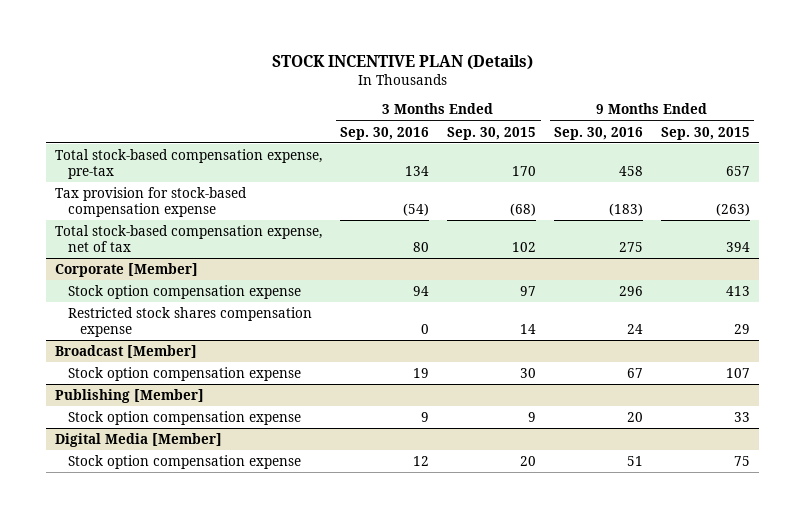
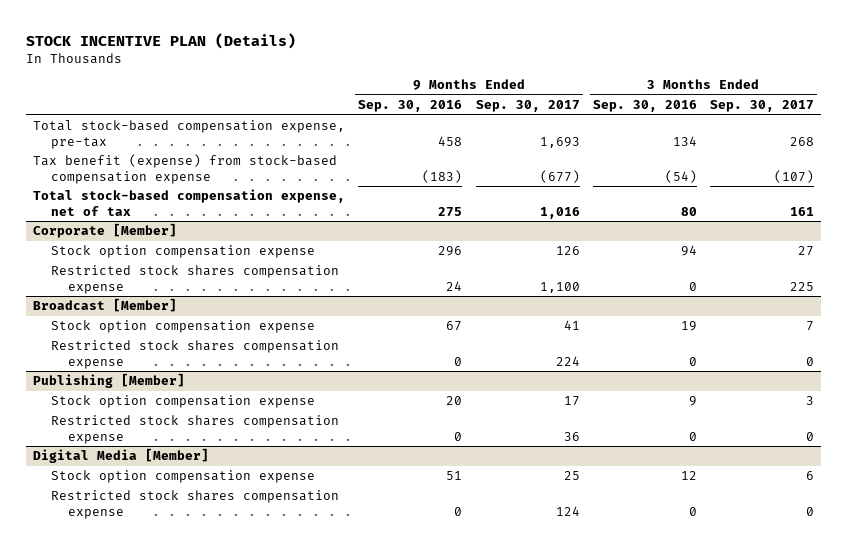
[447,126,537,140] Sep. 30, 2015 -> none
[660,126,750,140] Sep. 30, 2015 -> none
none -> [475,100,580,113] Sep. 30, 2017
none -> [710,100,815,113] Sep. 30, 2017
[55,186,248,217] Tax provision for stock-based compensation expense -> [33,154,338,184] Tax benefit (expense) from stock-based compensation expense
none -> [50,340,339,369] Restricted stock shares compensation expense
none -> [50,415,339,444] Restricted stock shares compensation expense
none -> [50,490,339,519] Restricted stock shares compensation expense

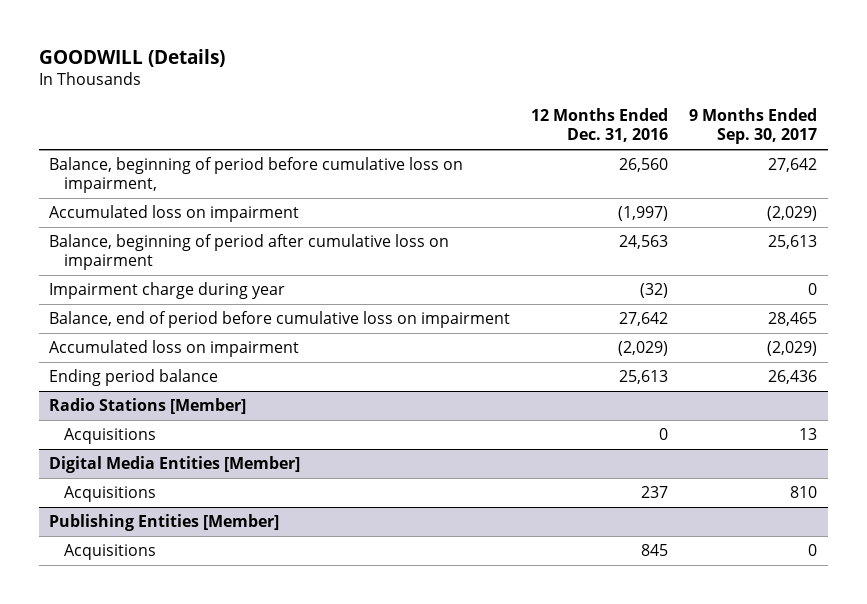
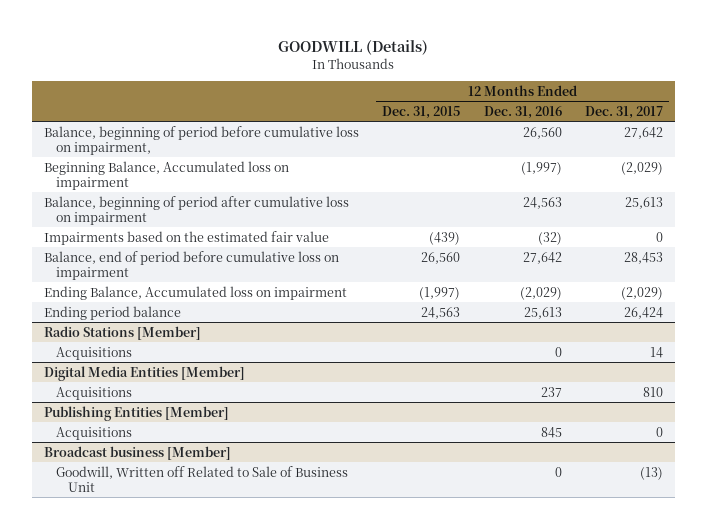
[689,108,818,145] 9 Months Ended Sep. 30, 2017 -> none
none -> [382,105,461,119] Dec. 31, 2015
none -> [585,105,664,119] Dec. 31, 2017
[49,205,300,223] Accumulated loss on impairment -> [43,160,289,190] Beginning Balance, Accumulated loss on impairment
[49,282,286,300] Impairment charge during year -> [43,230,329,245] Impairments based on the estimated fair value
[49,340,300,358] Accumulated loss on impairment -> [43,285,347,300] Ending Balance, Accumulated loss on impairment
none -> [43,445,231,460] Broadcast business [Member]
none -> [55,465,348,492] Goodwill, Written off Related to Sale of Business Unit

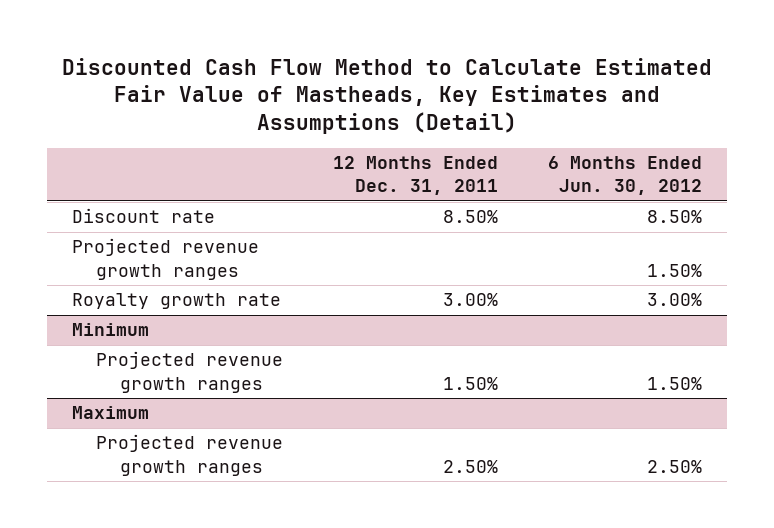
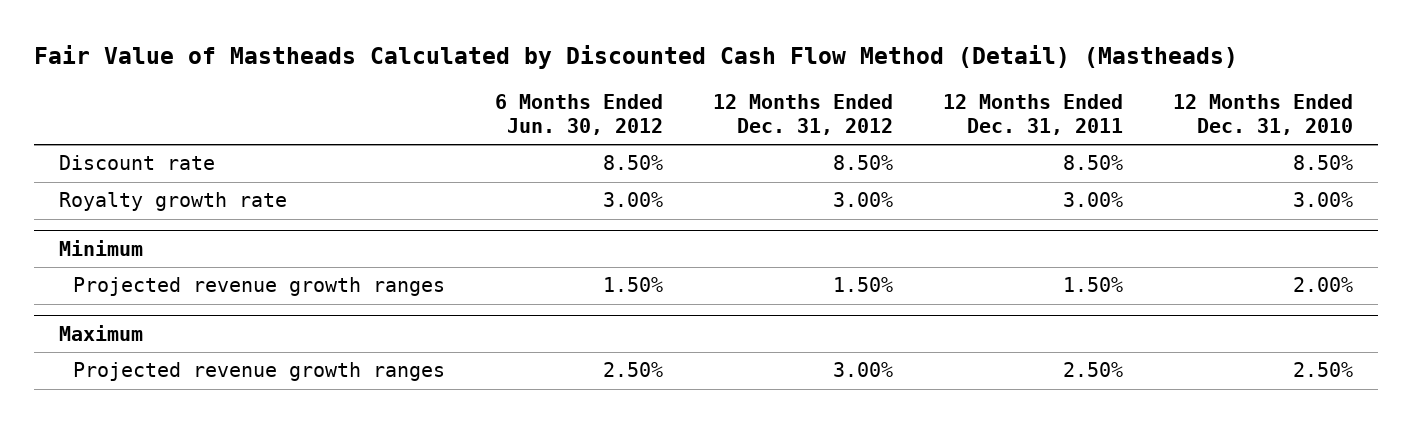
[62,57,713,134] Discounted Cash Flow Method to Calculate Estimated Fair Value of Mastheads, Key Estimates and Assumptions (Detail) -> [34,45,1239,70] Fair Value of Mastheads Calculated by Discounted Cash Flow Method (Detail) (Mastheads)
none -> [713,94,894,135] 12 Months Ended Dec. 31, 2012
none -> [1173,94,1354,135] 12 Months Ended Dec. 31, 2010
[72,238,260,280] Projected revenue growth ranges -> none

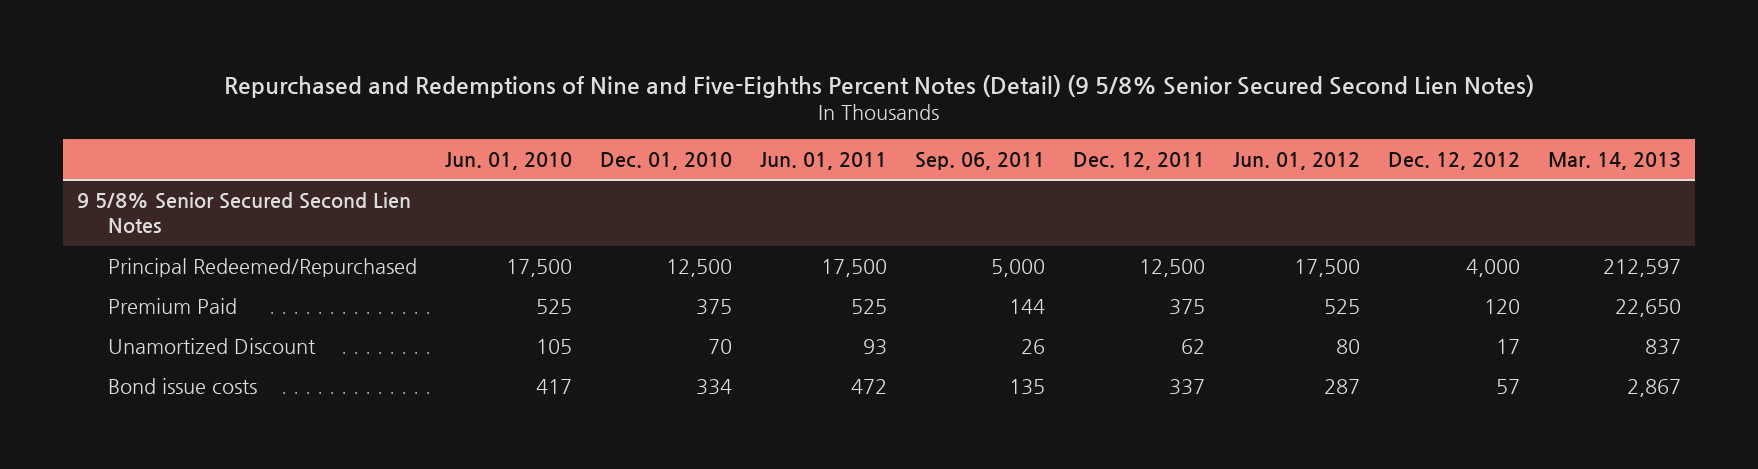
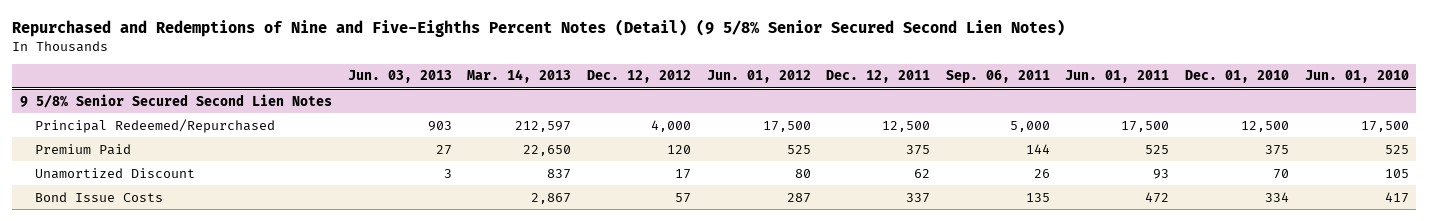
none -> [347,70,452,84] Jun. 03, 2013
[107,378,257,395] Bond issue costs -> [35,191,164,202] Bond Issue Costs

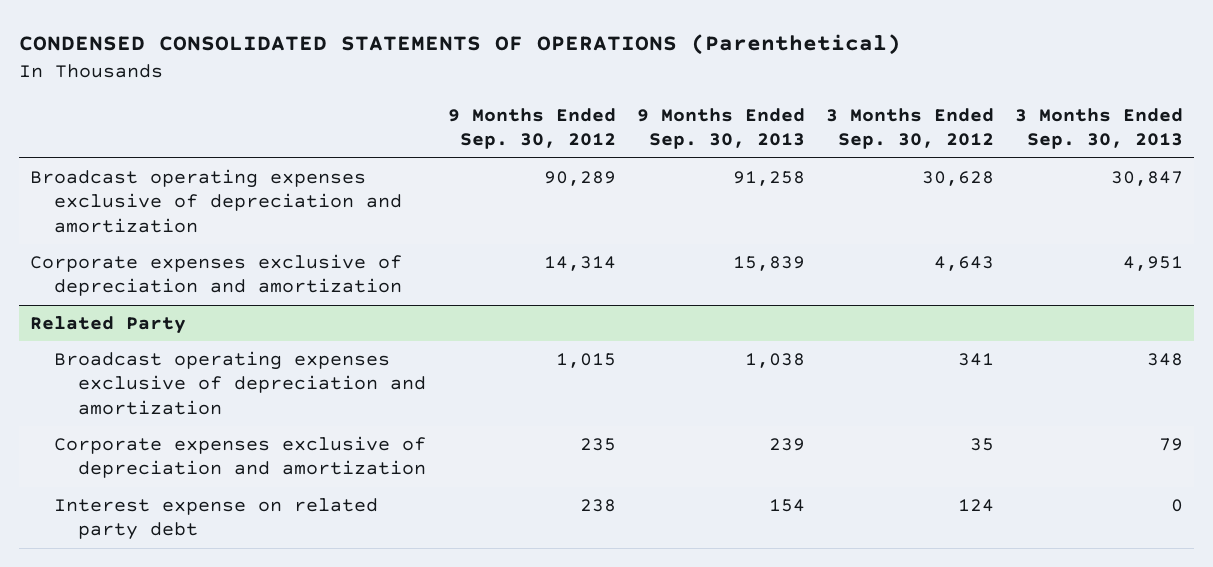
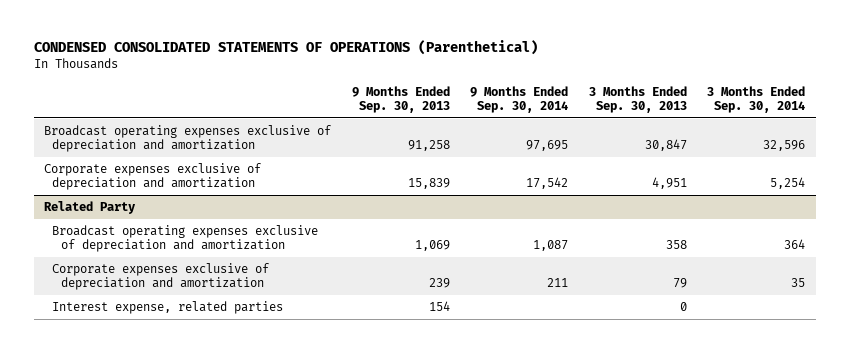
[447,108,616,150] 9 Months Ended Sep. 30, 2012 -> none
[826,108,995,150] 3 Months Ended Sep. 30, 2012 -> none
none -> [470,85,569,114] 9 Months Ended Sep. 30, 2014
none -> [707,85,806,114] 3 Months Ended Sep. 30, 2014
[744,352,805,368] 1,038 -> [414,240,450,252] 1,069
[1147,352,1184,366] 348 -> [665,240,687,250] 358
[54,497,379,541] Interest expense on related party debt -> [52,300,284,314] Interest expense, related parties

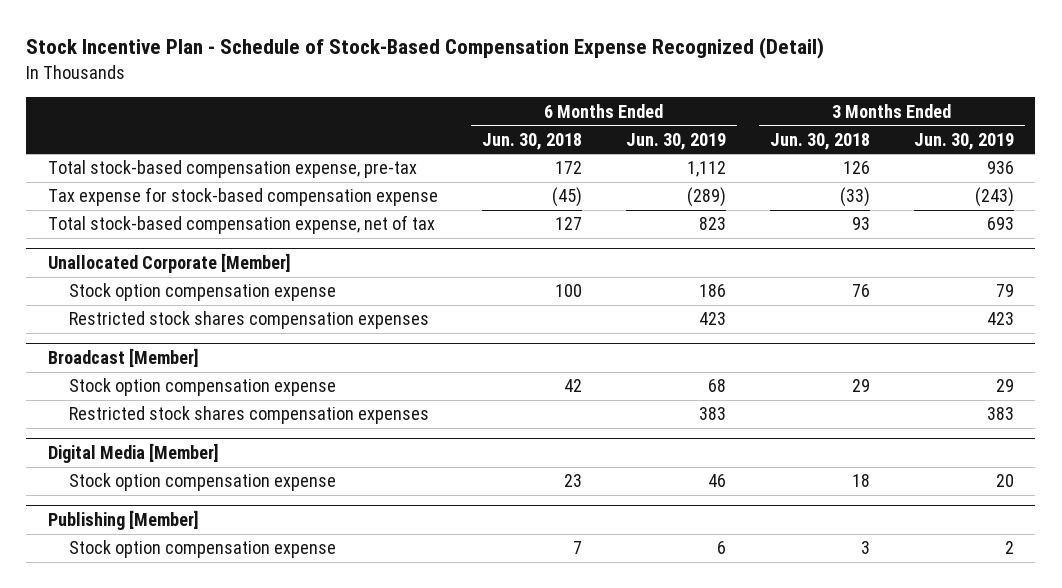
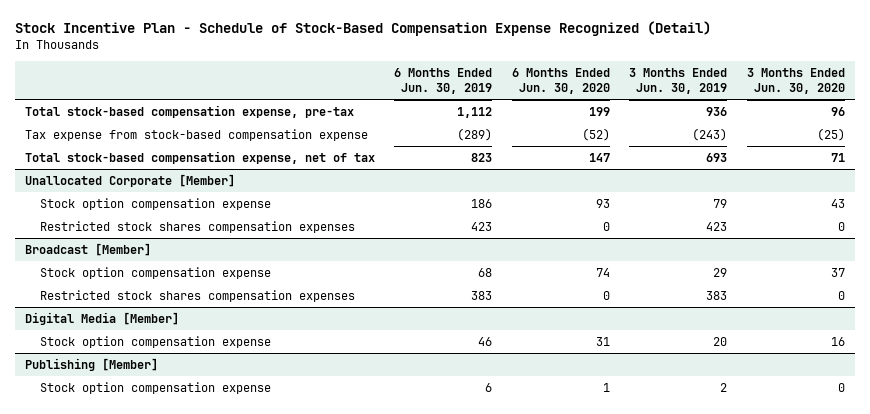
[482,132,583,150] Jun. 30, 2018 -> none
[769,132,870,150] Jun. 30, 2018 -> none
none -> [511,67,610,94] 6 Months Ended Jun. 30, 2020
none -> [746,67,845,94] 3 Months Ended Jun. 30, 2020
[48,187,439,207] Tax expense for stock-based compensation expense -> [24,128,368,141] Tax expense from stock-based compensation expense

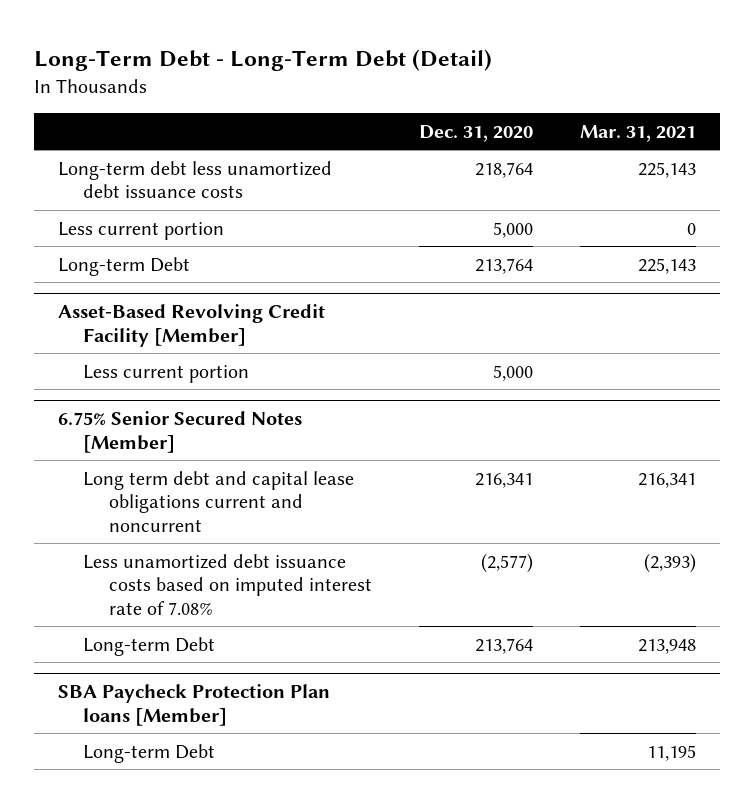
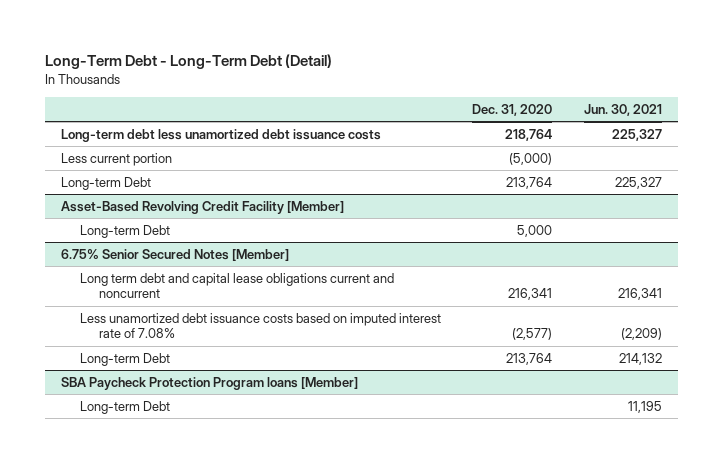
[580,124,697,142] Mar. 31, 2021 -> none
none -> [583,103,662,116] Jun. 30, 2021
[493,221,534,238] 5,000 -> [509,152,553,165] (5,000)
[83,364,250,383] Less current portion -> none
none -> [80,224,171,238] Long-term Debt
[57,684,330,726] SBA Paycheck Protection Plan loans [Member] -> [61,376,359,390] SBA Paycheck Protection Program loans [Member]

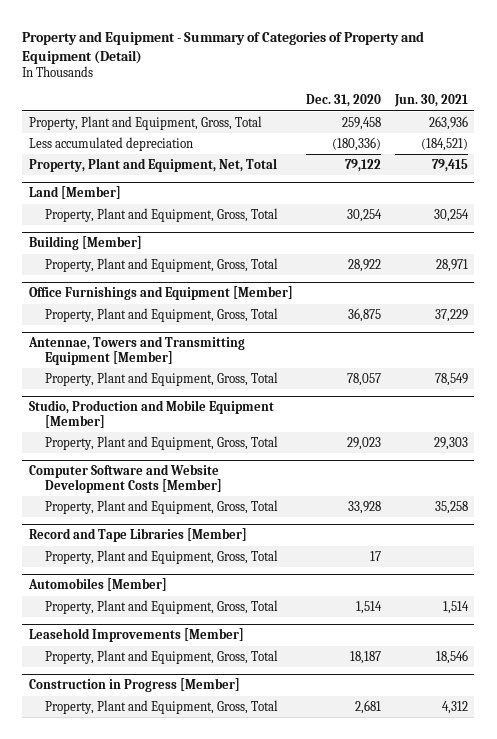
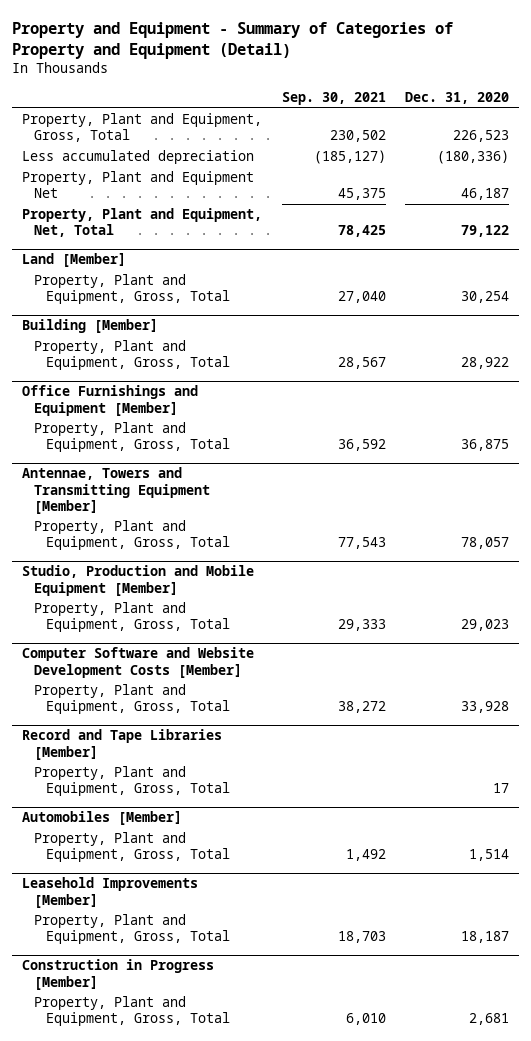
[393,94,468,108] Jun. 30, 2021 -> none
none -> [281,92,386,106] Sep. 30, 2021
[342,116,382,130] 259,458 -> [453,130,510,143] 226,523
none -> [22,171,255,199] Property, Plant and Equipment Net

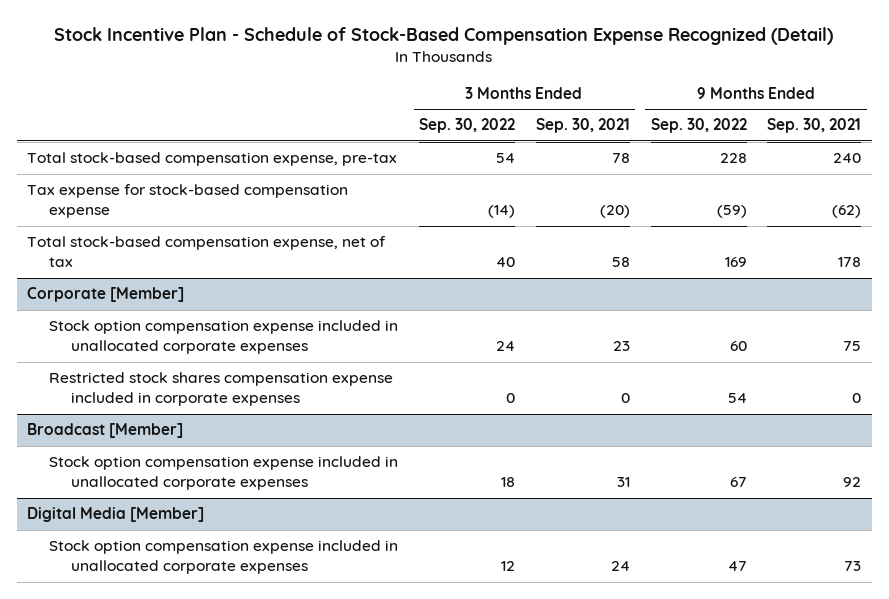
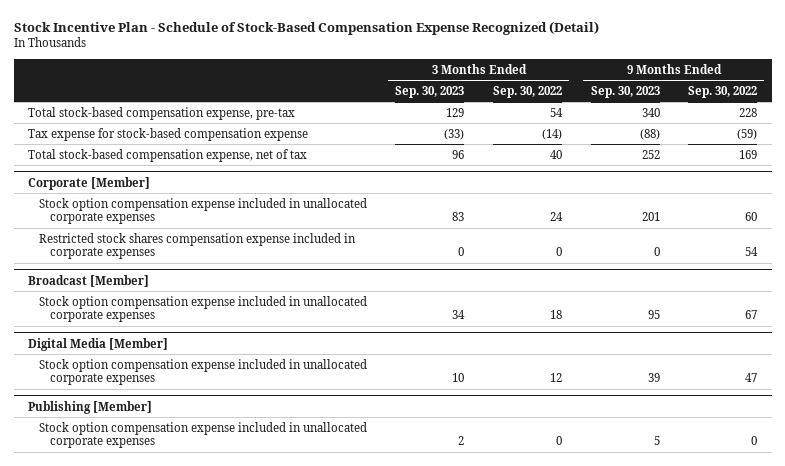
[535,118,630,134] Sep. 30, 2021 -> none
[767,118,862,134] Sep. 30, 2021 -> none
none -> [395,85,465,98] Sep. 30, 2023
none -> [590,85,660,98] Sep. 30, 2023
none -> [28,400,153,414] Publishing [Member]
none -> [38,421,367,449] Stock option compensation expense included in unallocated corporate expenses

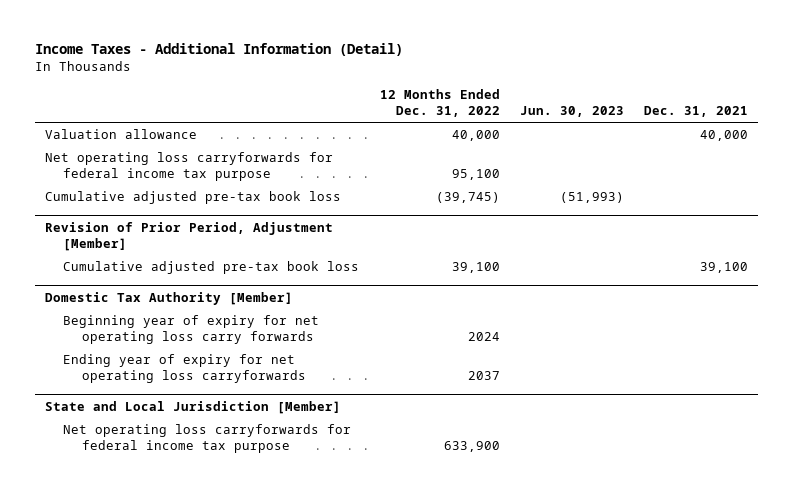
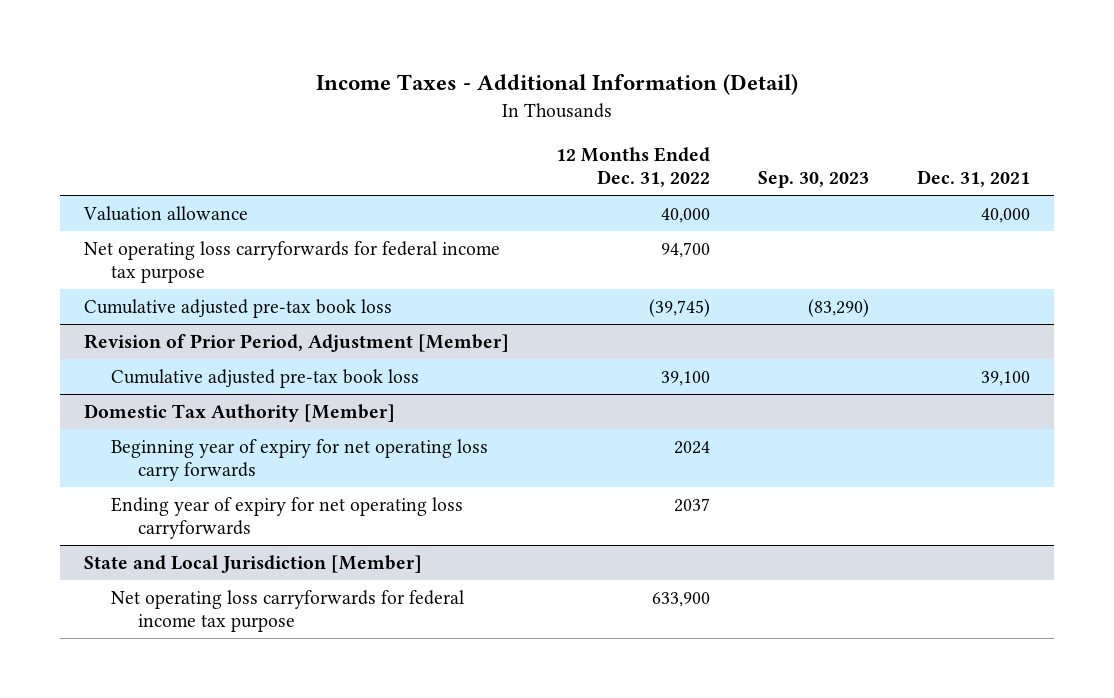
[519,105,624,117] Jun. 30, 2023 -> none
none -> [758,170,870,188] Sep. 30, 2023
[451,168,500,180] 95,100 -> [661,242,711,259] 94,700

